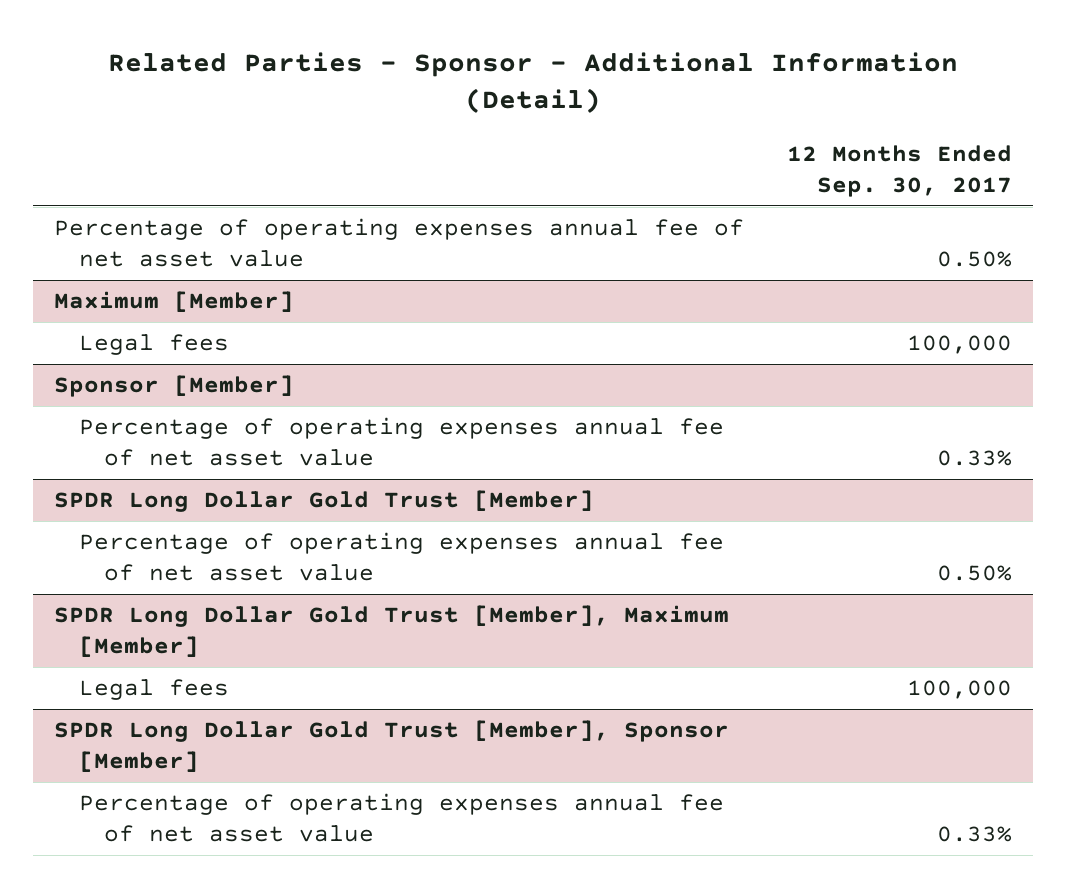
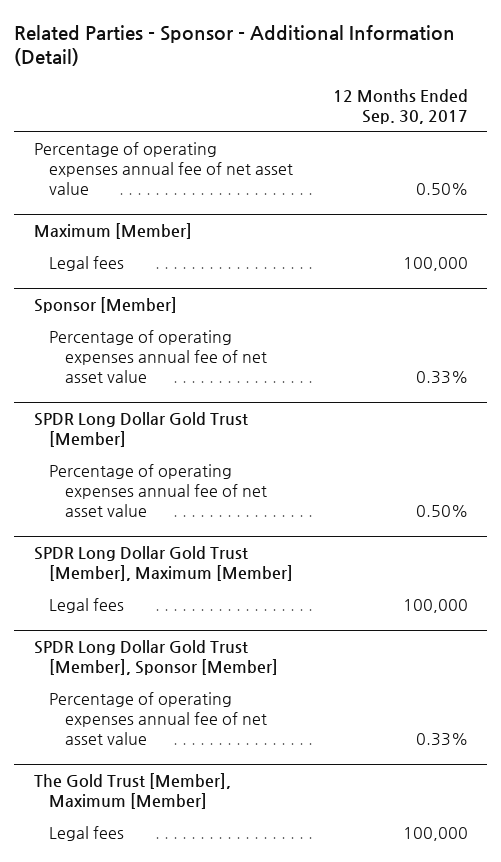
none -> [33,772,231,809] The Gold Trust [Member], Maximum [Member]
none -> [49,825,125,841] Legal fees

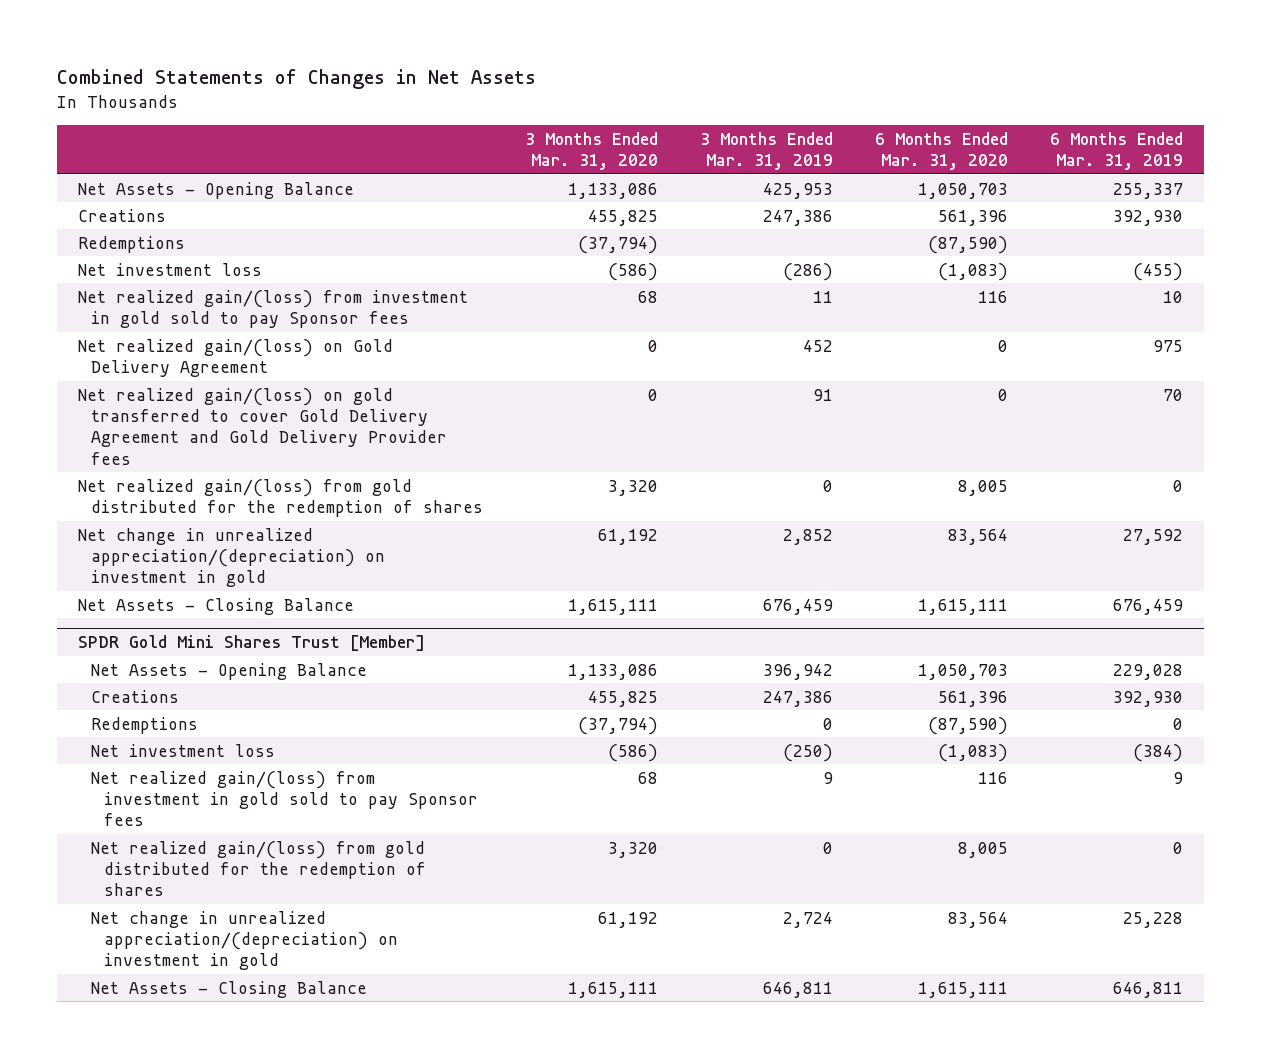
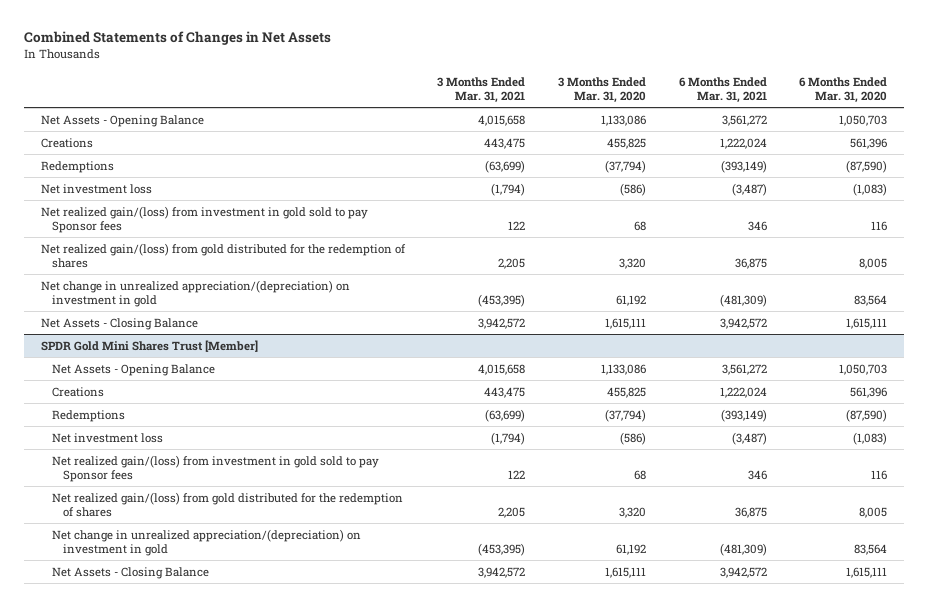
[700,131,834,171] 3 Months Ended Mar. 31, 2019 -> none
[1050,131,1184,171] 6 Months Ended Mar. 31, 2019 -> none
none -> [437,76,526,103] 3 Months Ended Mar. 31, 2021
none -> [678,76,767,103] 6 Months Ended Mar. 31, 2021
[78,338,394,377] Net realized gain/(loss) on Gold Delivery Agreement -> none
[78,387,448,465] Net realized gain/(loss) on gold transferred to cover Gold Delivery Agreement and Gold Delivery Provider fees -> none

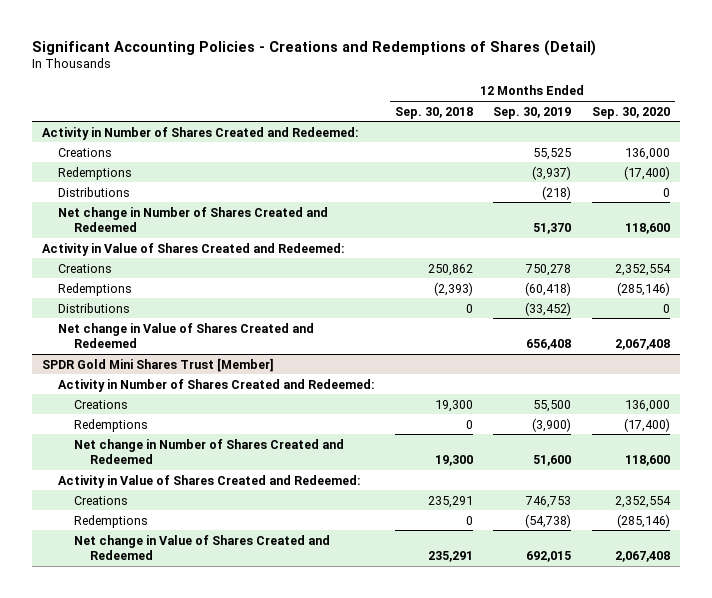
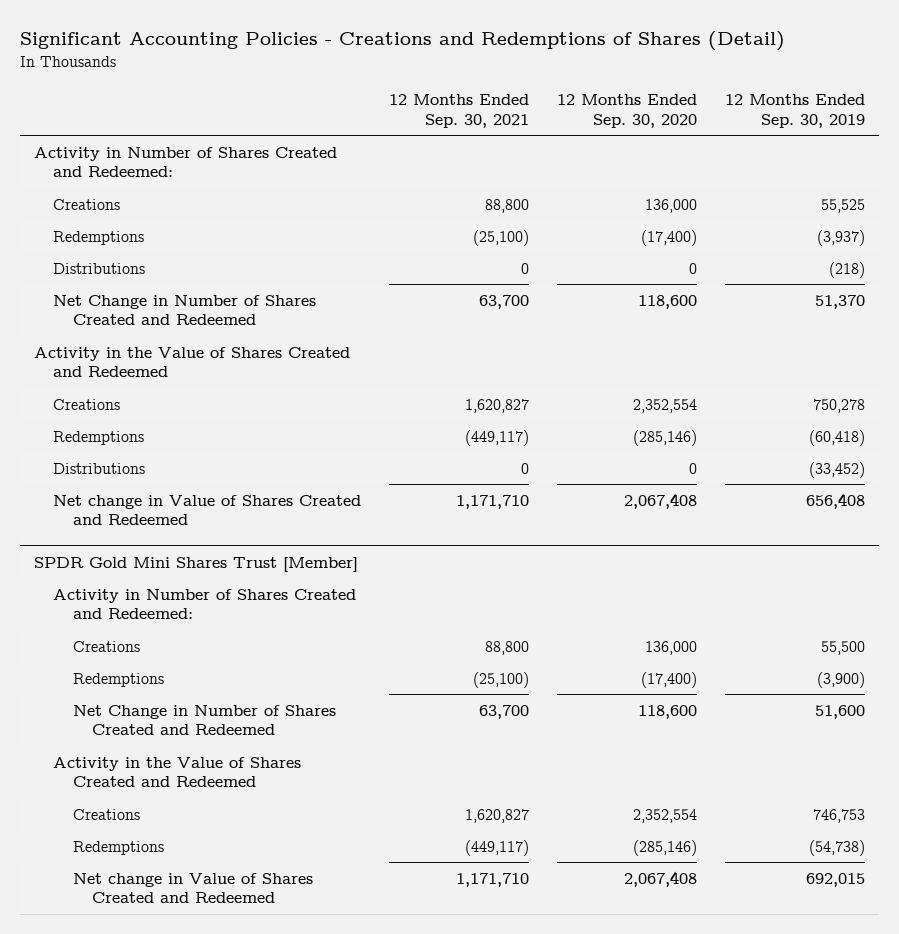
[395,106,474,119] Sep. 30, 2018 -> none
none -> [389,94,530,128] 12 Months Ended Sep. 30, 2021
[58,206,329,233] Net change in Number of Shares Created and Redeemed -> [53,294,317,326] Net Change in Number of Shares Created and Redeemed
[42,242,346,256] Activity in Value of Shares Created and Redeemed: -> [34,346,351,378] Activity in the Value of Shares Created and Redeemed
[73,438,344,465] Net change in Number of Shares Created and Redeemed -> [72,704,336,736] Net Change in Number of Shares Created and Redeemed
[58,474,362,488] Activity in Value of Shares Created and Redeemed: -> [53,756,302,788] Activity in the Value of Shares Created and Redeemed

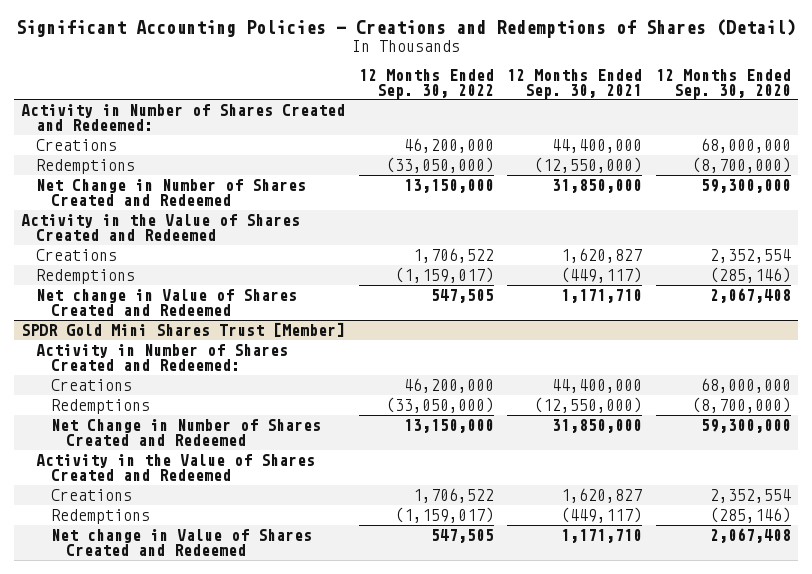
[725,94,866,128] 12 Months Ended Sep. 30, 2019 -> none
none -> [358,68,494,99] 12 Months Ended Sep. 30, 2022
[53,262,146,274] Distributions -> none
[485,198,530,213] 88,800 -> [552,138,643,153] 44,400,000
[645,198,698,213] 136,000 -> [700,137,791,153] 68,000,000
[473,229,530,246] (25,100) -> [534,156,643,173] (12,550,000)
[641,229,698,246] (17,400) -> [691,156,791,173] (8,700,000)
[479,294,530,309] 63,700 -> [552,178,643,193] 31,850,000
[638,294,698,309] 118,600 -> [700,178,791,193] 59,300,000
[53,462,146,474] Distributions -> none
[485,640,530,655] 88,800 -> [552,378,643,393] 44,400,000
[645,640,698,655] 136,000 -> [700,377,791,393] 68,000,000
[473,671,530,688] (25,100) -> [534,396,643,413] (12,550,000)
[641,671,698,688] (17,400) -> [691,396,791,413] (8,700,000)
[479,704,530,719] 63,700 -> [552,418,643,433] 31,850,000
[638,704,698,719] 118,600 -> [700,418,791,433] 59,300,000

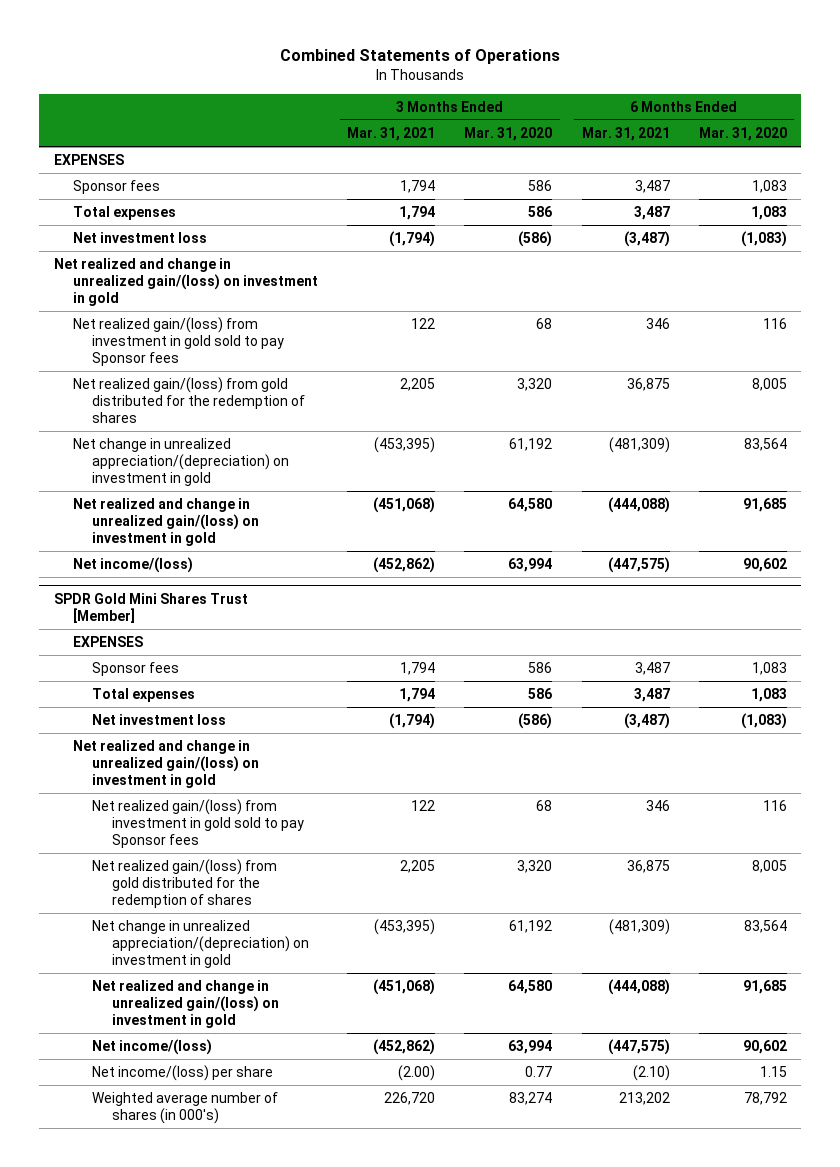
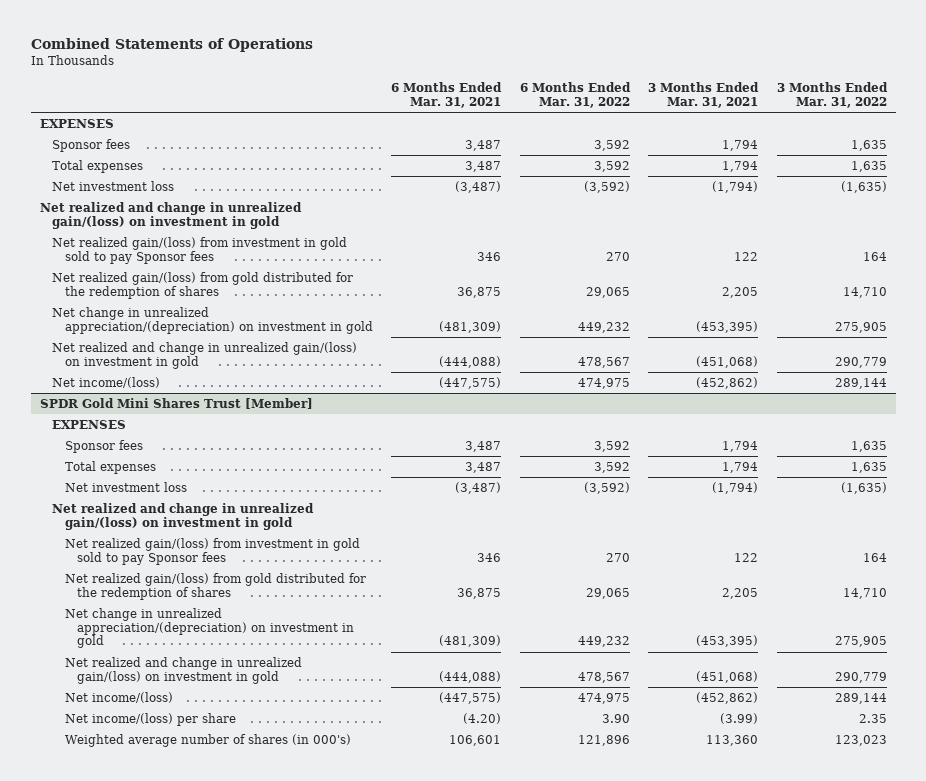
[464,126,553,141] Mar. 31, 2020 -> none
[698,126,787,141] Mar. 31, 2020 -> none
none -> [519,82,631,108] 6 Months Ended Mar. 31, 2022
none -> [776,82,888,108] 3 Months Ended Mar. 31, 2022
[398,1065,436,1082] (2.00) -> [720,712,759,724] (3.99)
[632,1065,670,1082] (2.10) -> [463,712,502,724] (4.20)
[384,1092,436,1106] 226,720 -> [706,734,759,746] 113,360
[618,1092,670,1106] 213,202 -> [449,734,502,746] 106,601

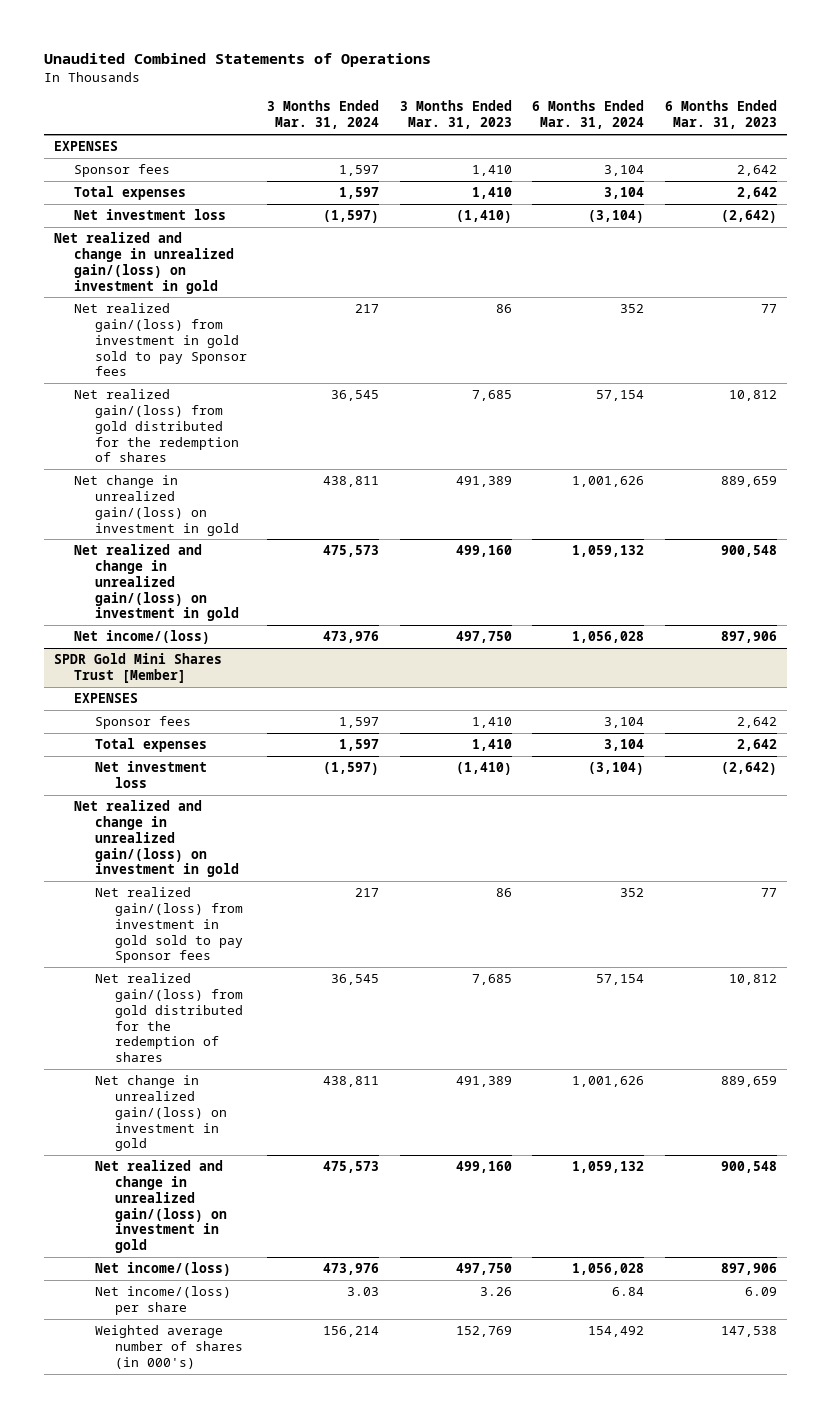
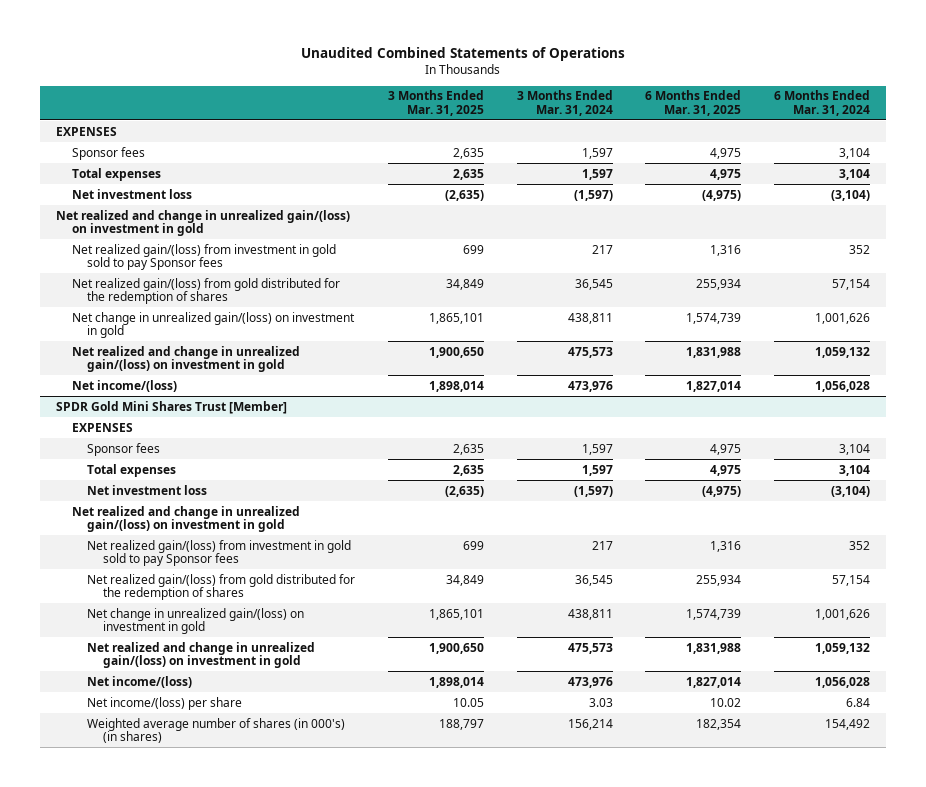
[399,100,512,130] 3 Months Ended Mar. 31, 2023 -> none
[664,100,777,130] 6 Months Ended Mar. 31, 2023 -> none
none -> [387,90,484,116] 3 Months Ended Mar. 31, 2025
none -> [645,90,742,116] 6 Months Ended Mar. 31, 2025
[94,1325,243,1369] Weighted average number of shares (in 000's) -> [87,717,346,744] Weighted average number of shares (in 000's) (in shares)

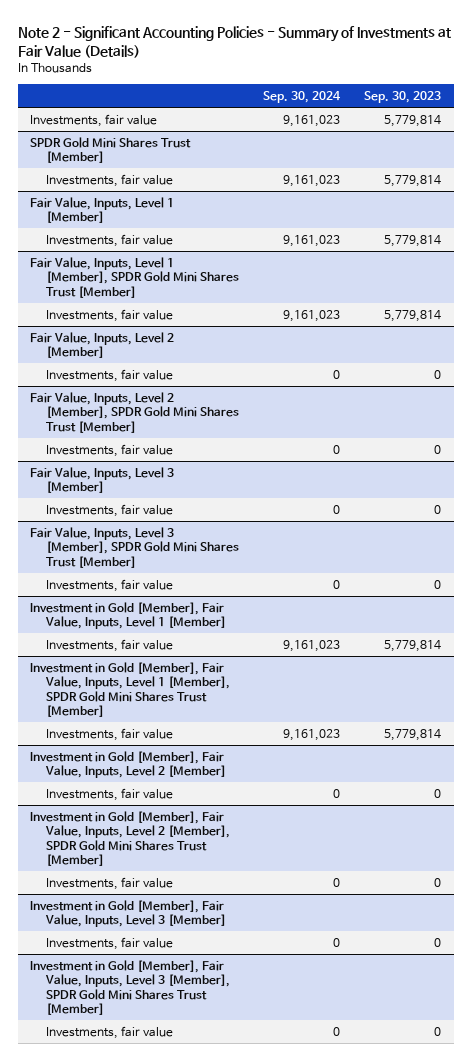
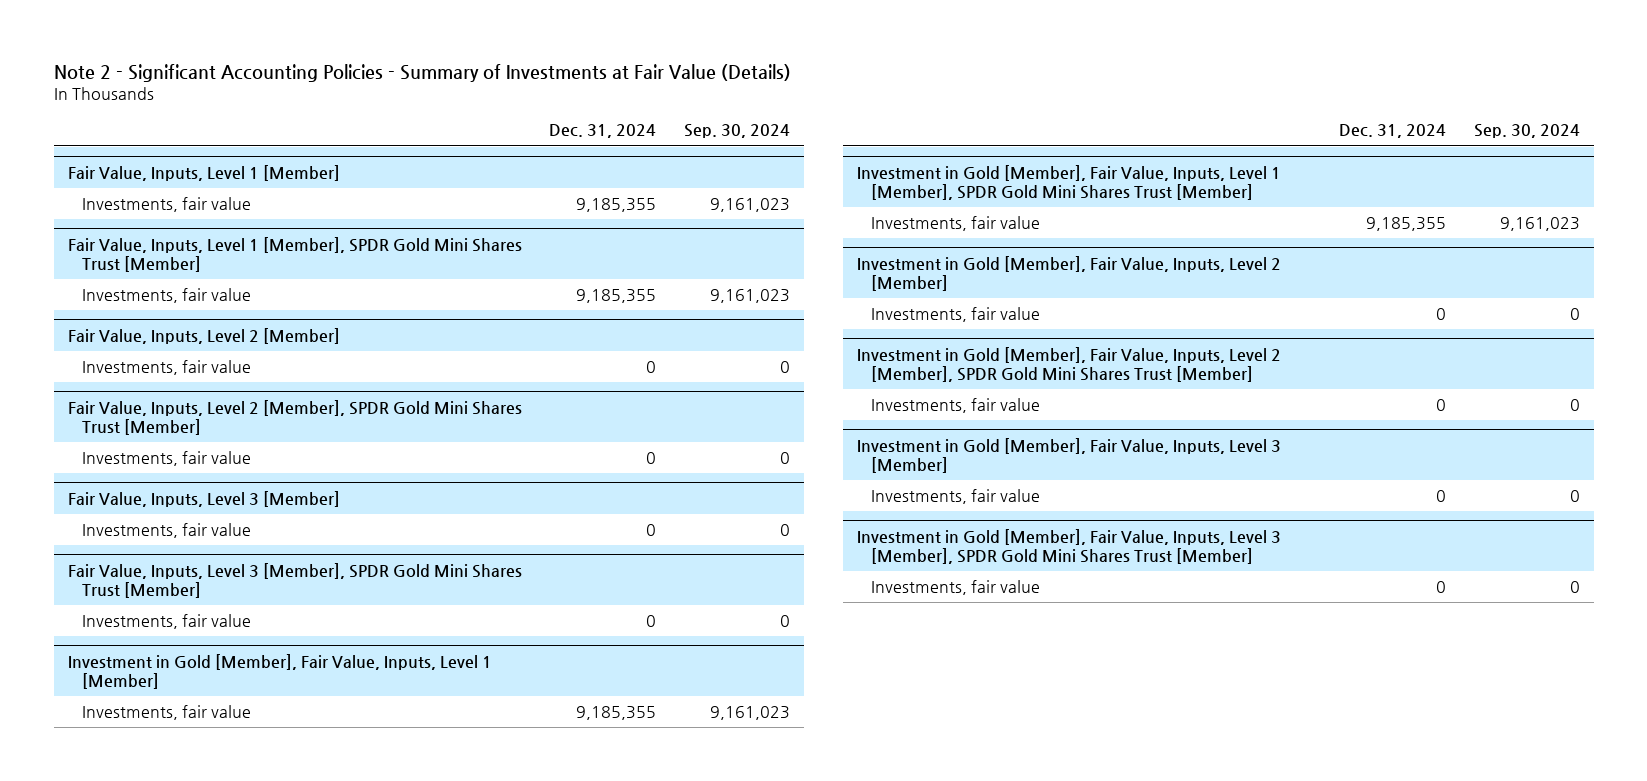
[364,91,442,104] Sep. 30, 2023 -> none
none -> [549,124,657,139] Dec. 31, 2024
[30,113,158,127] Investments, fair value -> none
[30,136,192,164] SPDR Gold Mini Shares Trust [Member] -> none
[46,173,174,187] Investments, fair value -> none

